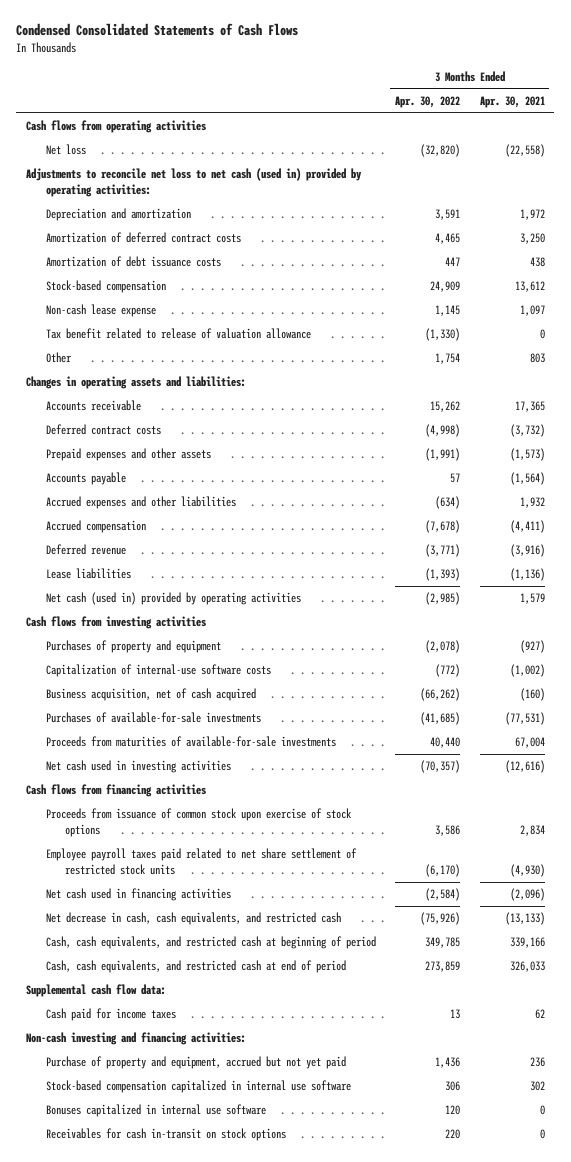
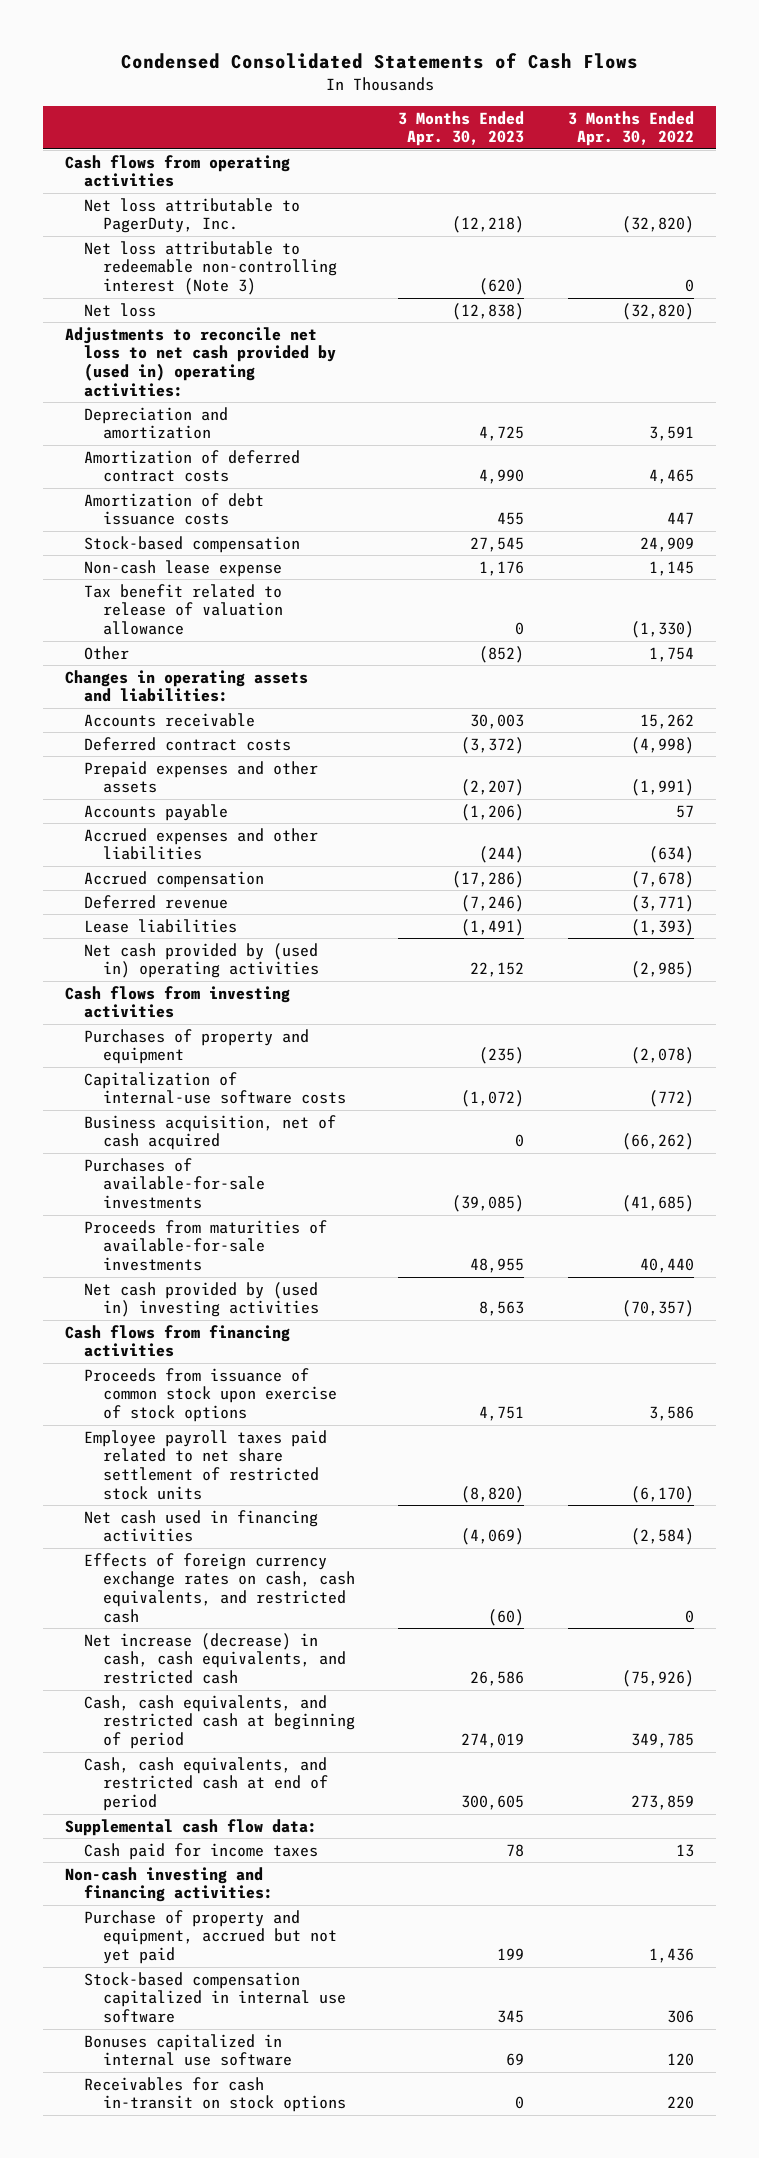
[479,95,545,108] Apr. 30, 2021 -> none
none -> [398,110,525,147] 3 Months Ended Apr. 30, 2023
none -> [83,197,300,234] Net loss attributable to PagerDuty, Inc.
none -> [83,240,337,296] Net loss attributable to redeemable non-controlling interest (Note 3)
[26,168,363,197] Adjustments to reconcile net loss to net cash (used in) provided by operating activities: -> [64,326,336,397] Adjustments to reconcile net loss to net cash provided by (used in) operating activities:
[45,592,301,606] Net cash (used in) provided by operating activities -> [83,942,319,979] Net cash provided by (used in) operating activities
[45,760,231,774] Net cash used in investing activities -> [83,1281,319,1318] Net cash provided by (used in) investing activities
none -> [83,1552,355,1623] Effects of foreign currency exchange rates on cash, cash equivalents, and restricted cash
[45,912,341,926] Net decrease in cash, cash equivalents, and restricted cash -> [83,1632,346,1685] Net increase (decrease) in cash, cash equivalents, and restricted cash

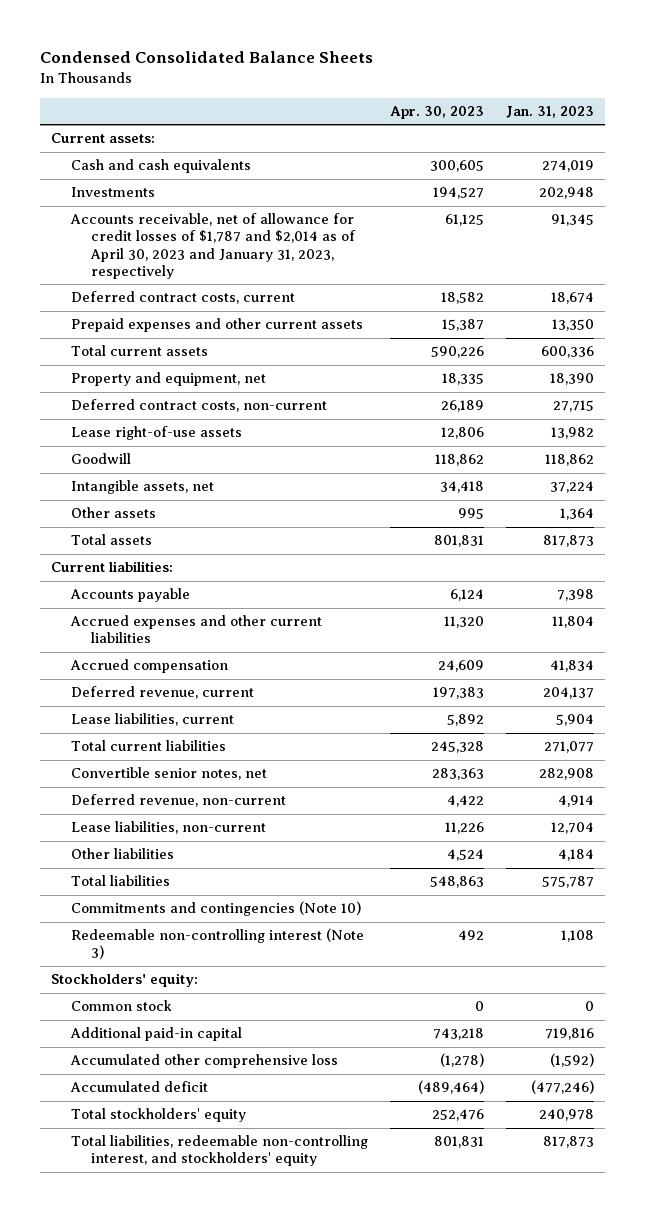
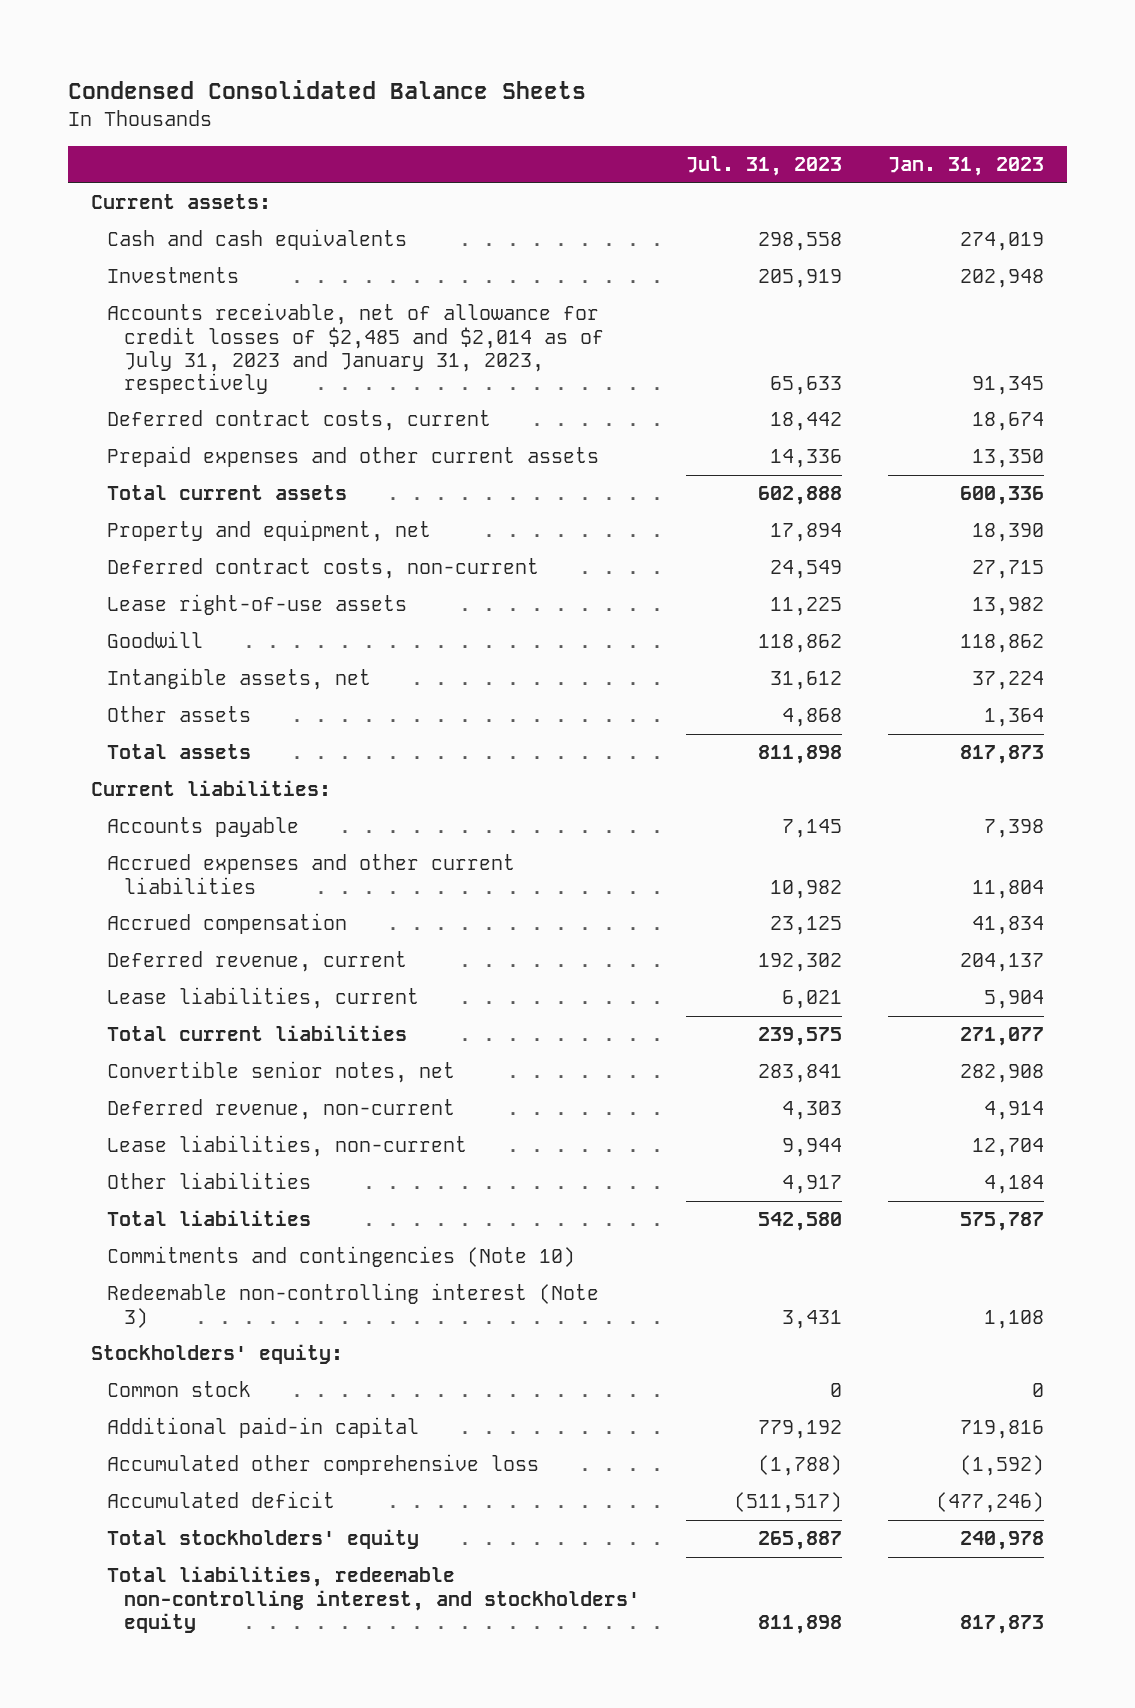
[390,106,485,120] Apr. 30, 2023 -> none
none -> [685,156,842,177] Jul. 31, 2023
[70,213,357,279] Accounts receivable, net of allowance for credit losses of $1,787 and $2,014 as of April 30, 2023 and January 31, 2023, respectively -> [107,303,605,394] Accounts receivable, net of allowance for credit losses of $2,485 and $2,014 as of July 31, 2023 and January 31, 2023, respectively

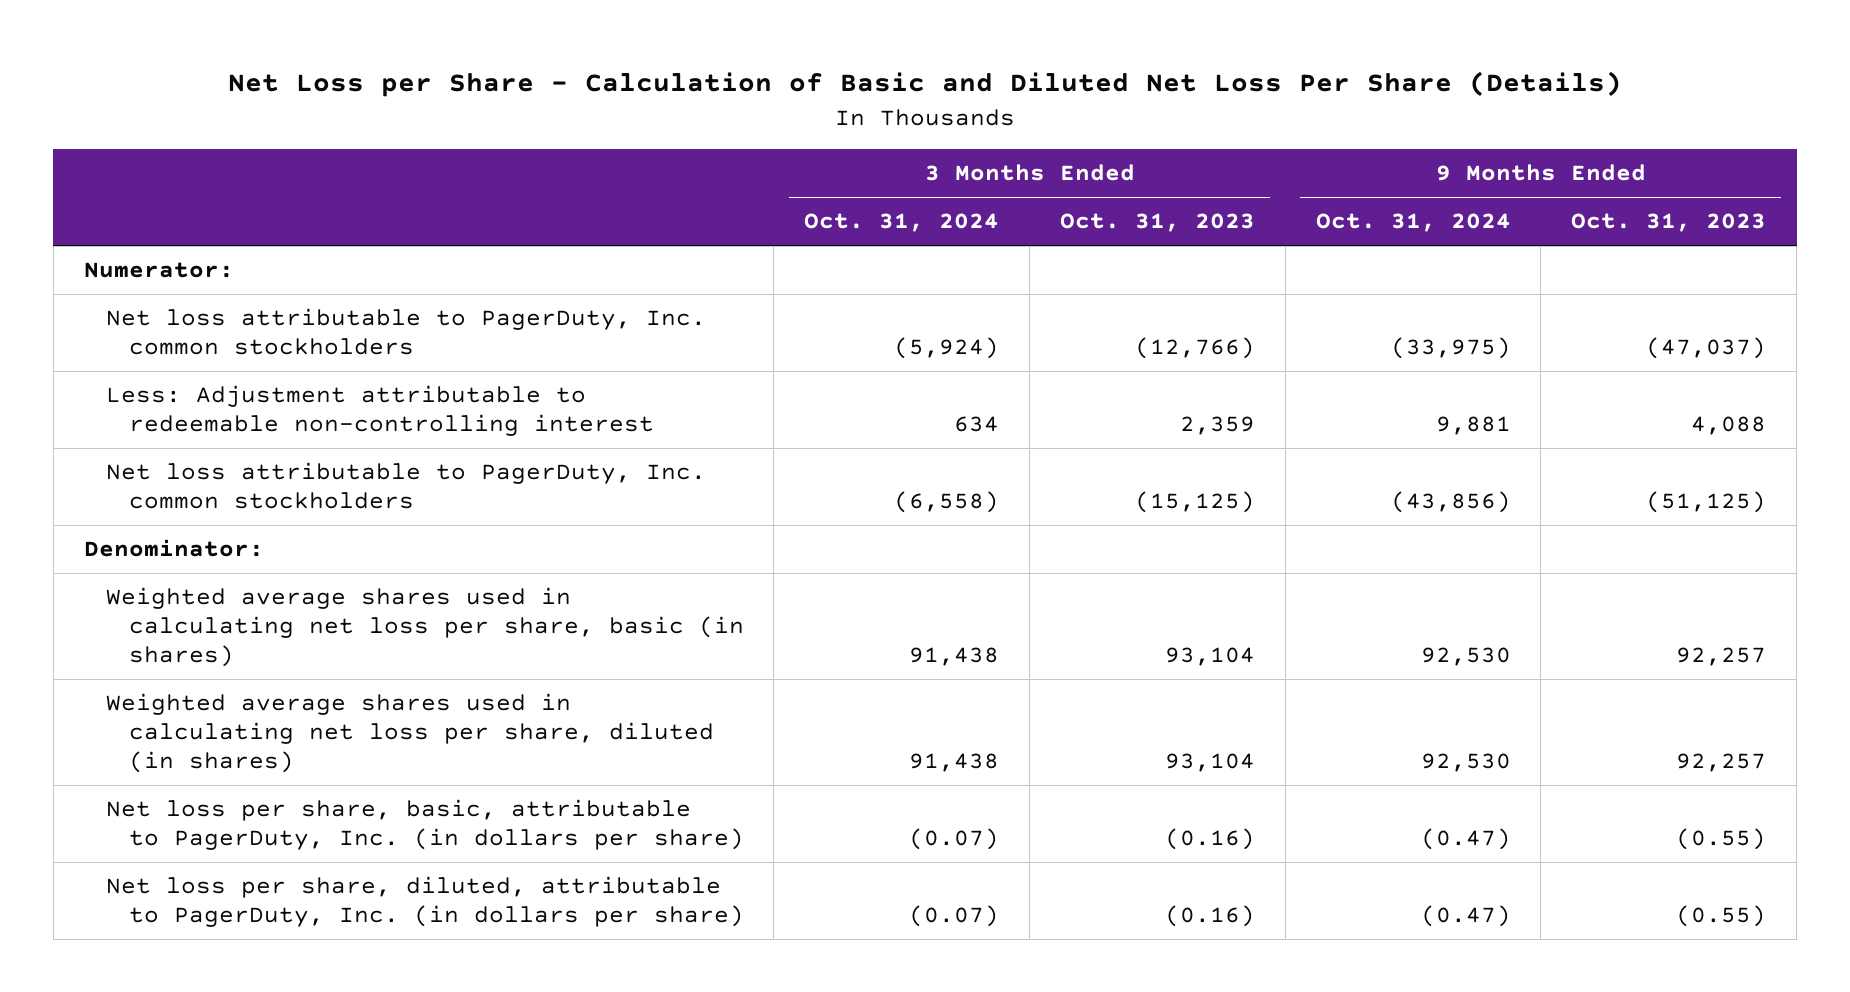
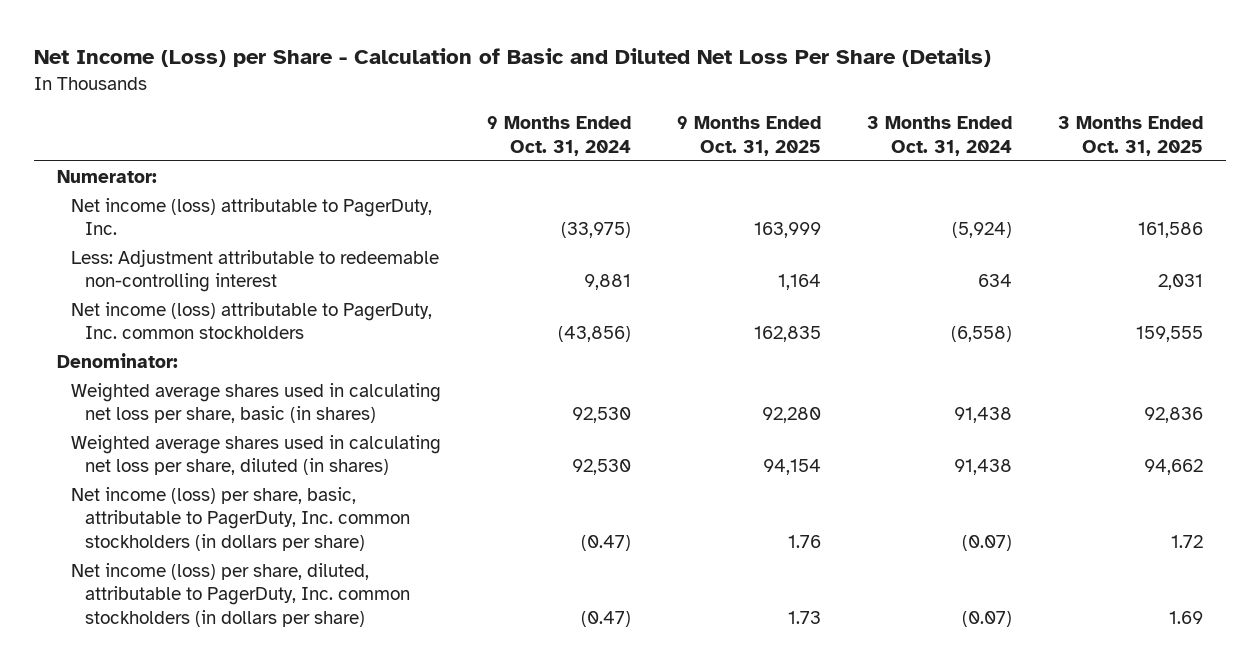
[227,71,1622,98] Net Loss per Share - Calculation of Basic and Diluted Net Loss Per Share (Details) -> [34,47,992,67] Net Income (Loss) per Share - Calculation of Basic and Diluted Net Loss Per Share (Details)
[1059,213,1255,233] Oct. 31, 2023 -> none
[1571,213,1767,233] Oct. 31, 2023 -> none
none -> [677,116,822,157] 9 Months Ended Oct. 31, 2025
none -> [1057,116,1203,157] 3 Months Ended Oct. 31, 2025
[106,308,707,356] Net loss attributable to PagerDuty, Inc. common stockholders -> [71,197,433,236] Net income (loss) attributable to PagerDuty, Inc.
[106,462,707,510] Net loss attributable to PagerDuty, Inc. common stockholders -> [71,301,433,340] Net income (loss) attributable to PagerDuty, Inc. common stockholders
[106,799,744,851] Net loss per share, basic, attributable to PagerDuty, Inc. (in dollars per share) -> [71,486,410,552] Net income (loss) per share, basic, attributable to PagerDuty, Inc. common stockholders (in dollars per share)
[106,876,744,928] Net loss per share, diluted, attributable to PagerDuty, Inc. (in dollars per share) -> [71,562,410,628] Net income (loss) per share, diluted, attributable to PagerDuty, Inc. common stockholders (in dollars per share)

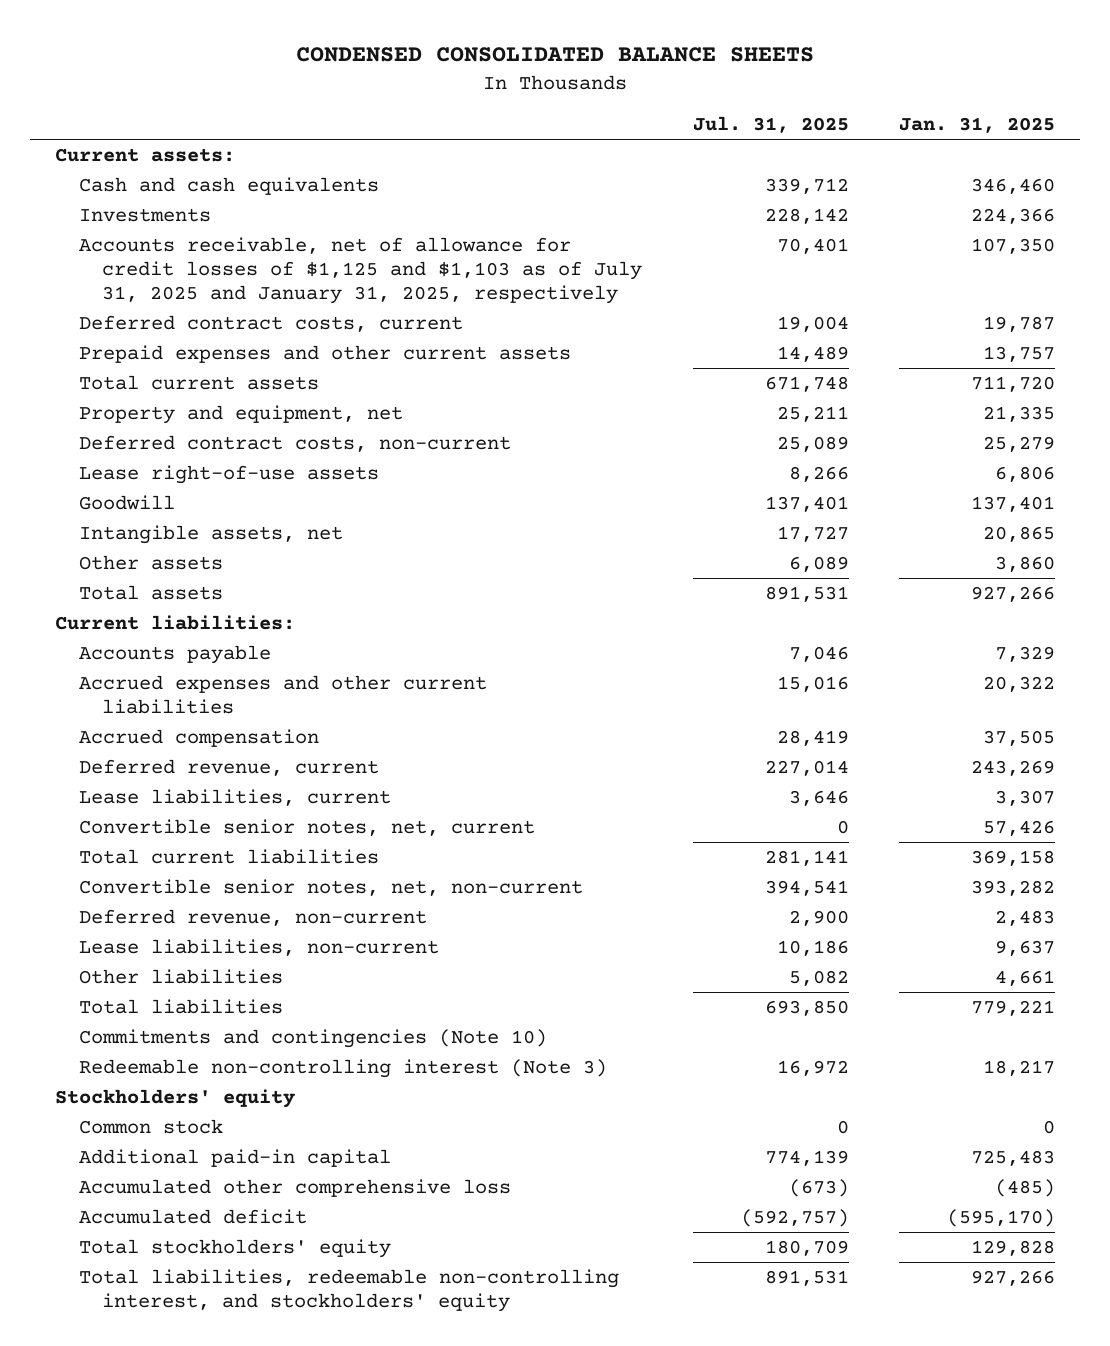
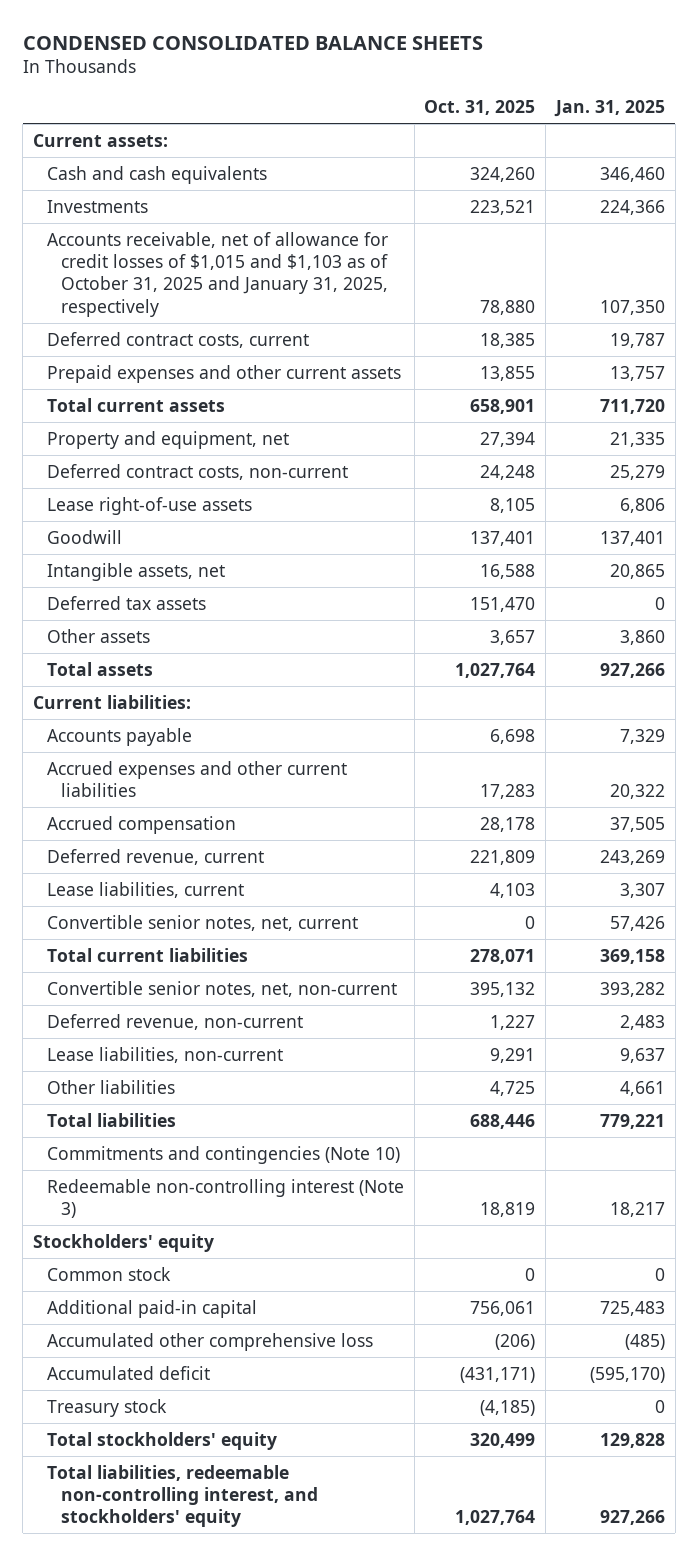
[692,116,849,134] Jul. 31, 2025 -> none
none -> [424,100,536,116] Oct. 31, 2025
[78,236,643,305] Accounts receivable, net of allowance for credit losses of $1,125 and $1,103 as of July 31, 2025 and January 31, 2025, respectively -> [46,231,388,317] Accounts receivable, net of allowance for credit losses of $1,015 and $1,103 as of October 31, 2025 and January 31, 2025, respectively
none -> [46,595,206,610] Deferred tax assets
none -> [46,1398,167,1417] Treasury stock

